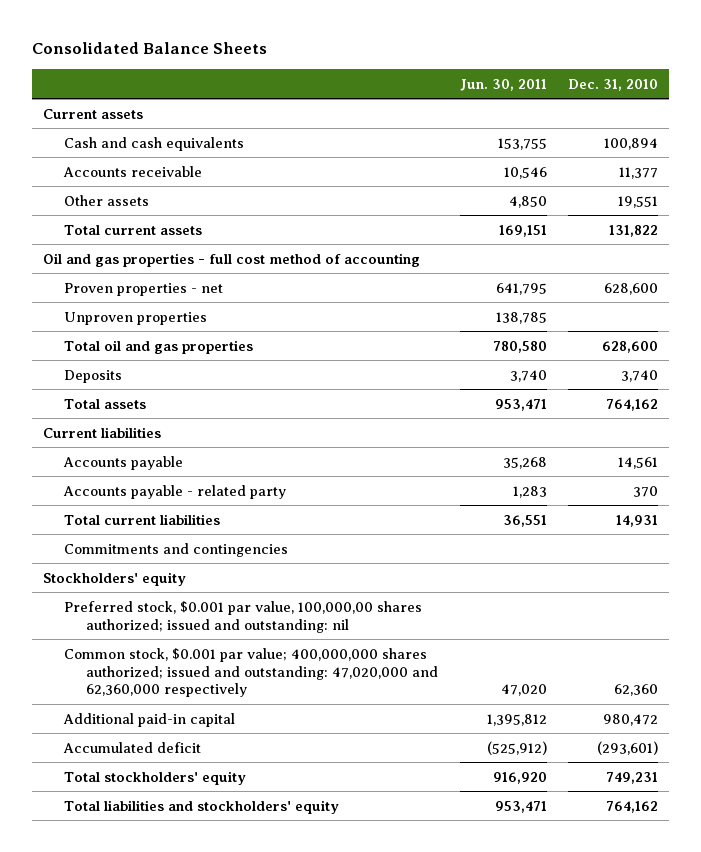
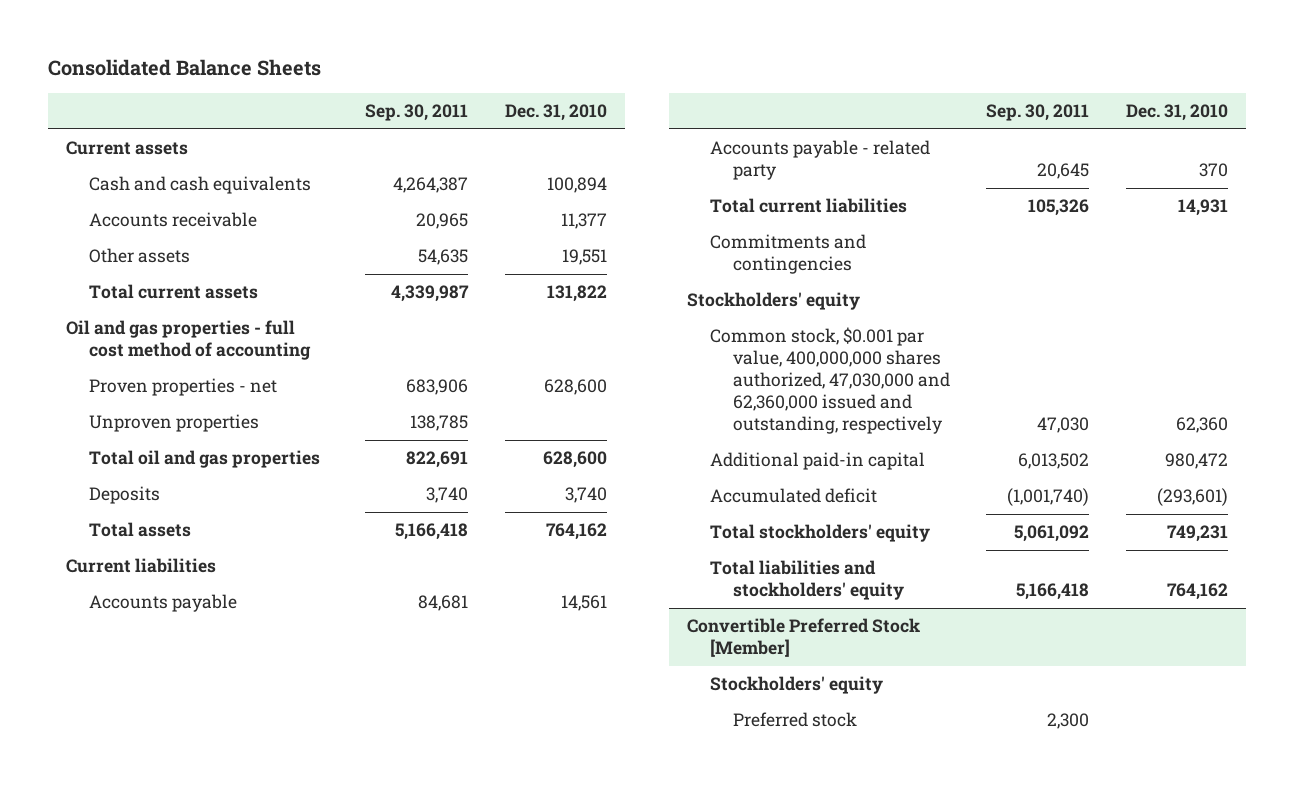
[459,78,547,91] Jun. 30, 2011 -> none
none -> [365,104,469,122] Sep. 30, 2011
[64,600,423,633] Preferred stock, $0.001 par value, 100,000,00 shares authorized; issued and outstanding: nil -> none
[64,647,438,698] Common stock, $0.001 par value; 400,000,000 shares authorized; issued and outstanding: 47,020,000 and 62,360,000 respectively -> [709,327,950,435] Common stock, $0.001 par value, 400,000,000 shares authorized, 47,030,000 and 62,360,000 issued and outstanding, respectively
none -> [687,618,921,658] Convertible Preferred Stock [Member]
none -> [709,676,883,695] Stockholders' equity
none -> [732,712,857,728] Preferred stock

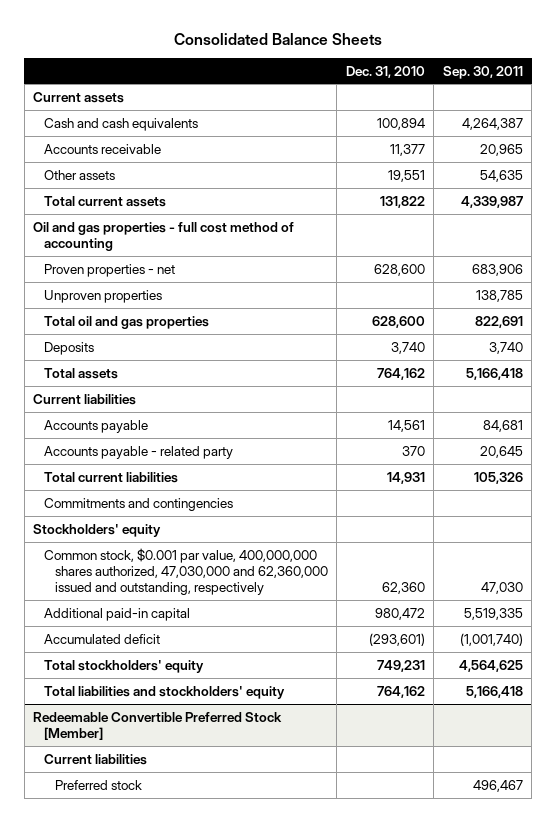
[1018,453,1090,470] 6,013,502 -> [463,607,523,620] 5,519,335
[1014,525,1090,543] 5,061,092 -> [458,659,523,672] 4,564,625
[709,676,883,695] Stockholders' equity -> none
[687,618,921,658] Convertible Preferred Stock [Member] -> [33,711,283,740] Redeemable Convertible Preferred Stock [Member]
none -> [44,753,148,765] Current liabilities
[1047,713,1090,730] 2,300 -> [472,779,523,792] 496,467

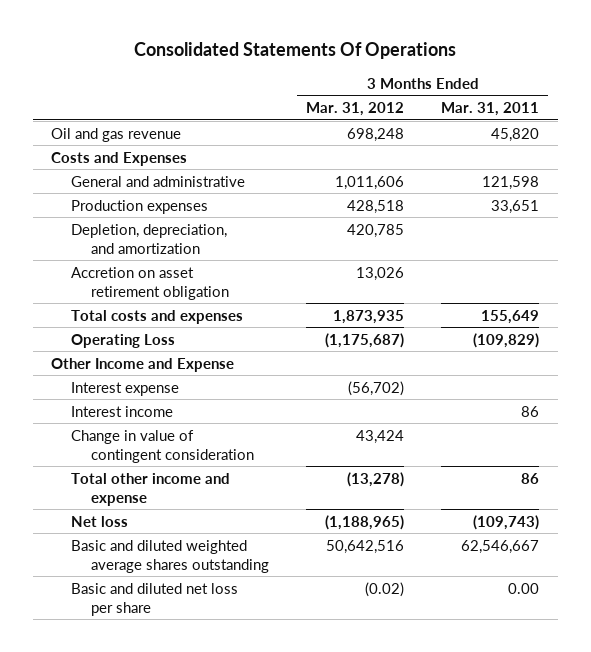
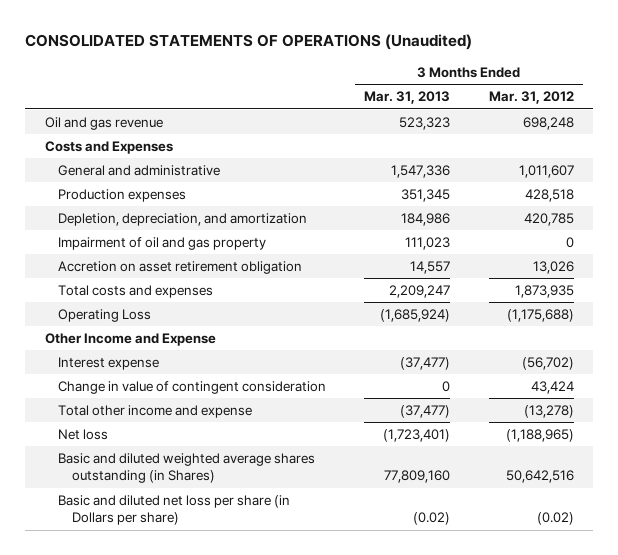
[134,42,457,60] Consolidated Statements Of Operations -> [25,34,473,51] CONSOLIDATED STATEMENTS OF OPERATIONS (Unaudited)
[441,101,540,116] Mar. 31, 2011 -> none
none -> [364,91,451,105] Mar. 31, 2013
[334,175,404,190] 1,011,606 -> [518,164,574,178] 1,011,607
none -> [58,236,267,250] Impairment of oil and gas property
[324,332,404,348] (1,175,687) -> [506,308,574,322] (1,175,688)
[70,405,173,417] Interest income -> none
[70,539,269,573] Basic and diluted weighted average shares outstanding -> [58,452,316,484] Basic and diluted weighted average shares outstanding (in Shares)
[70,582,238,616] Basic and diluted net loss per share -> [58,494,291,526] Basic and diluted net loss per share (in Dollars per share)

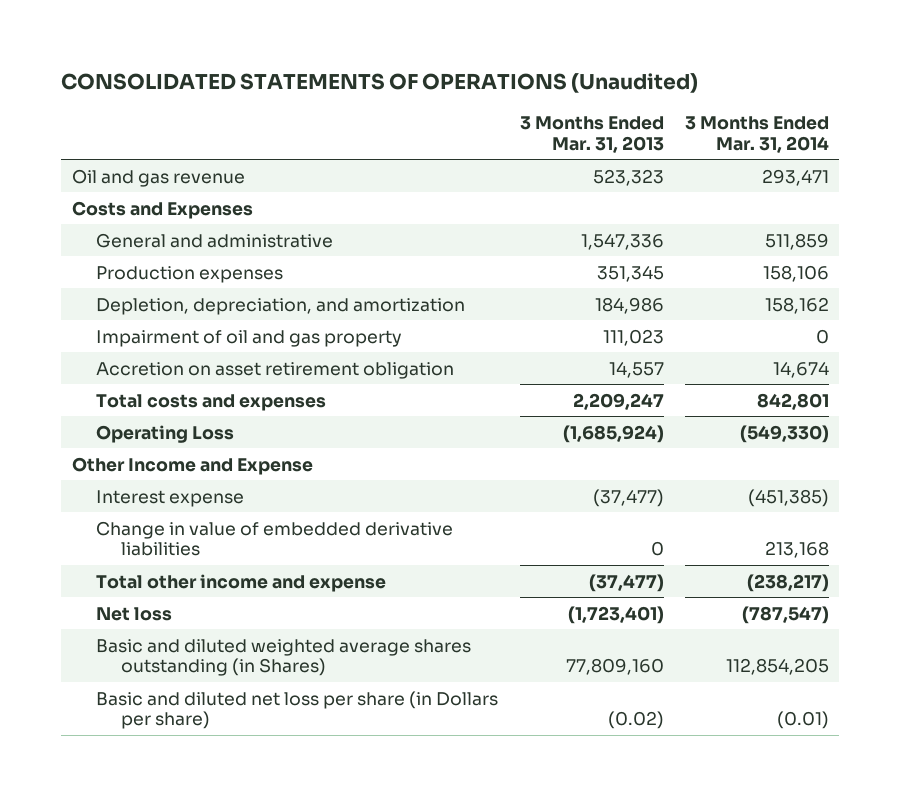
[488,91,574,105] Mar. 31, 2012 -> none
none -> [684,116,829,153] 3 Months Ended Mar. 31, 2014
[58,380,327,394] Change in value of contingent consideration -> none
none -> [96,520,454,557] Change in value of embedded derivative liabilities

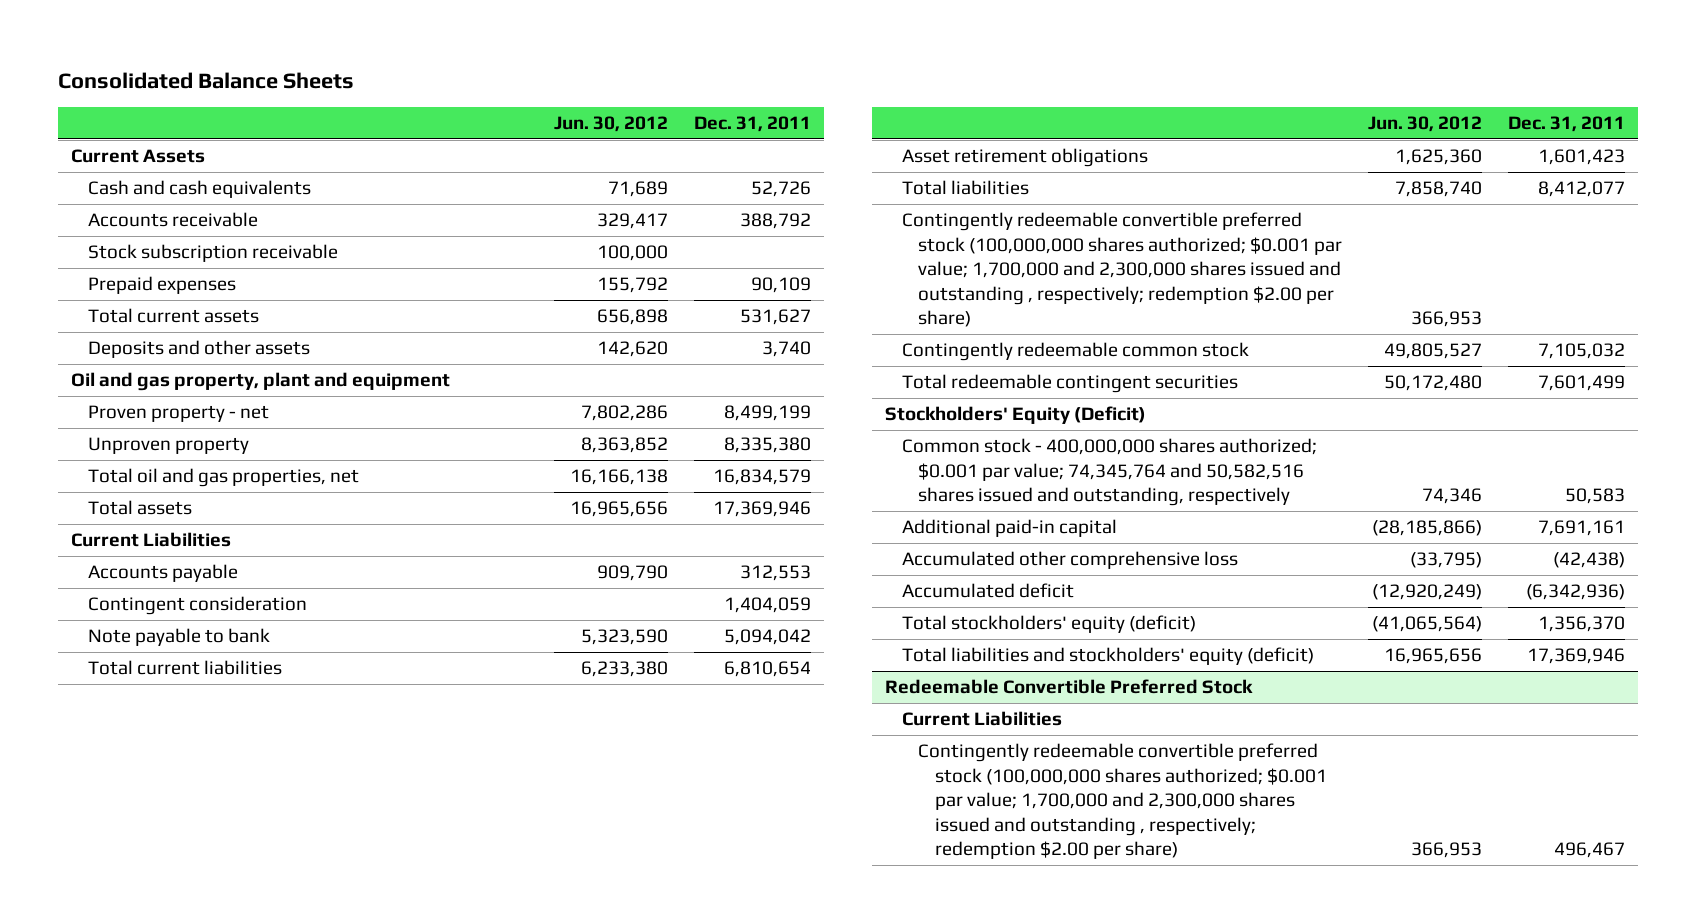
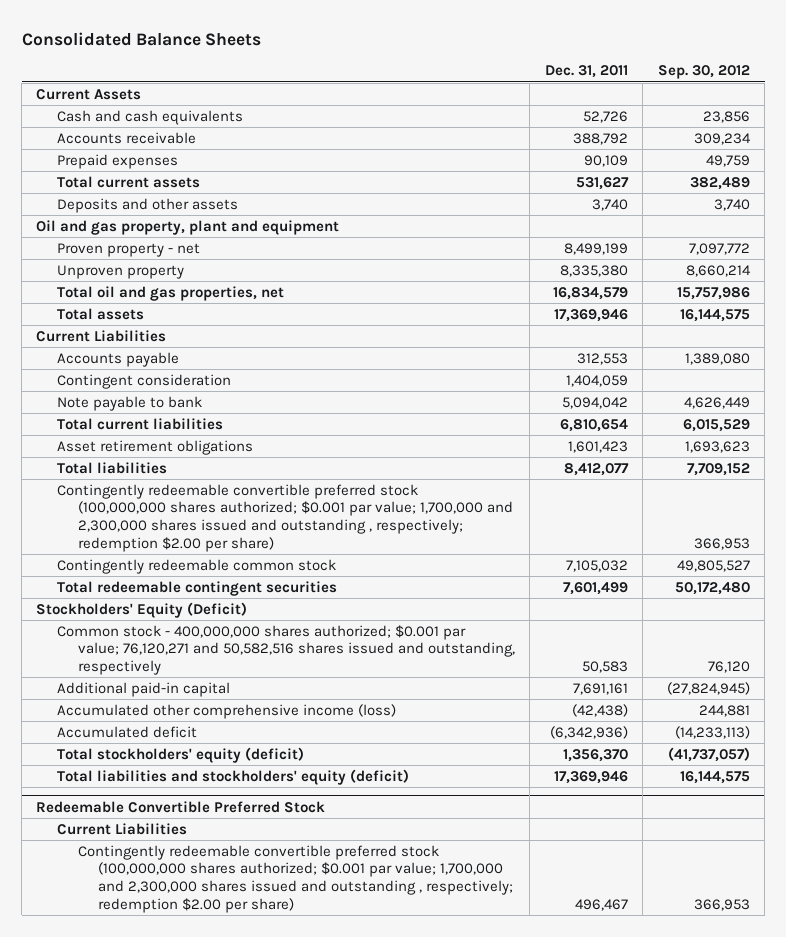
[554,116,669,133] Jun. 30, 2012 -> none
none -> [657,65,750,80] Sep. 30, 2012
[87,244,338,263] Stock subscription receivable -> none
[901,438,1317,507] Common stock - 400,000,000 shares authorized; $0.001 par value; 74,345,764 and 50,582,516 shares issued and outstanding, respectively -> [57,624,515,676] Common stock - 400,000,000 shares authorized; $0.001 par value; 76,120,271 and 50,582,516 shares issued and outstanding, respectively
[901,551,1238,570] Accumulated other comprehensive loss -> [57,703,397,719] Accumulated other comprehensive income (loss)

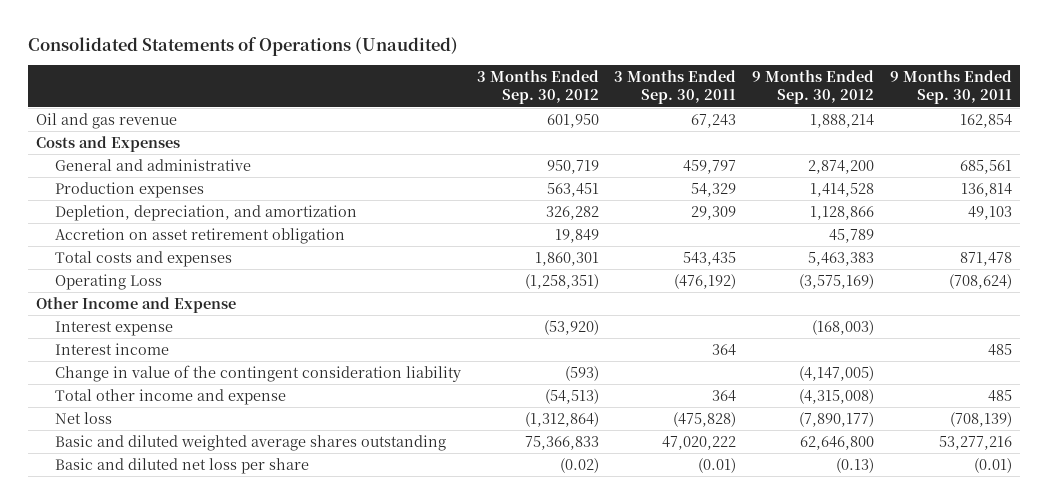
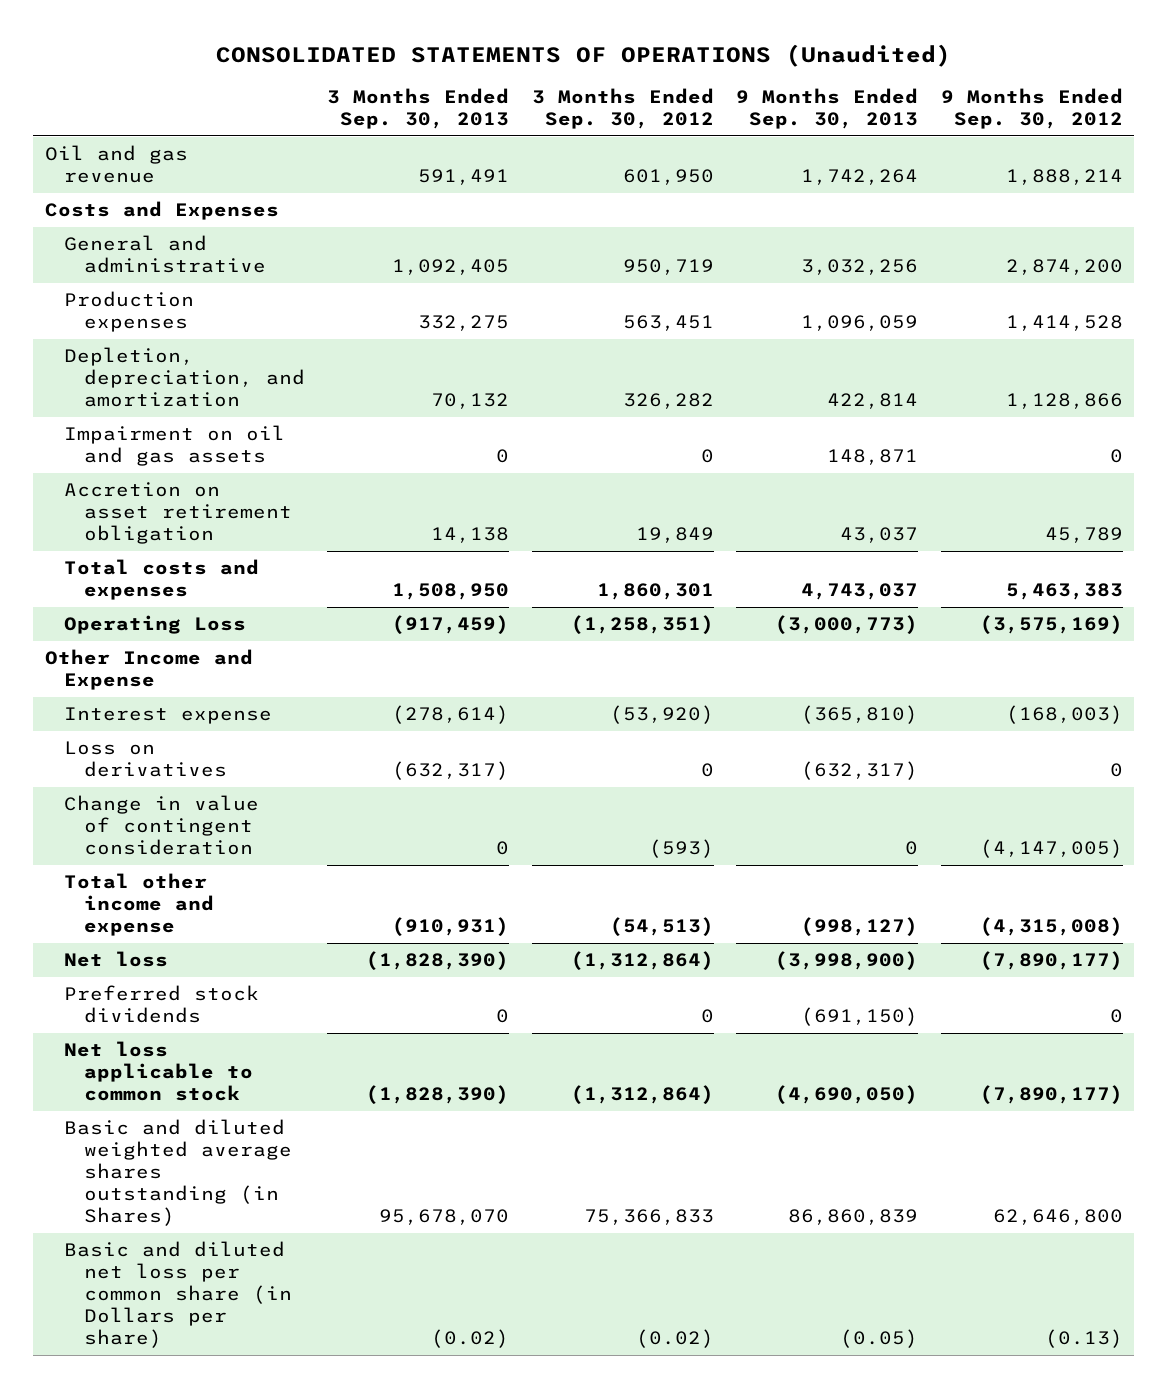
[28,36,459,56] Consolidated Statements of Operations (Unaudited) -> [215,43,951,67] CONSOLIDATED STATEMENTS OF OPERATIONS (Unaudited)
[614,70,737,105] 3 Months Ended Sep. 30, 2011 -> none
[890,70,1013,105] 9 Months Ended Sep. 30, 2011 -> none
none -> [327,88,510,130] 3 Months Ended Sep. 30, 2013
none -> [736,88,919,130] 9 Months Ended Sep. 30, 2013
none -> [64,425,286,467] Impairment on oil and gas assets
[54,342,169,355] Interest income -> none
none -> [64,741,227,778] Loss on derivatives
[54,364,461,382] Change in value of the contingent consideration liability -> [64,795,260,856] Change in value of contingent consideration
none -> [64,985,260,1024] Preferred stock dividends
none -> [64,1041,253,1102] Net loss applicable to common stock
[54,434,446,451] Basic and diluted weighted average shares outstanding -> [64,1119,292,1227] Basic and diluted weighted average shares outstanding (in Shares)
[54,457,309,474] Basic and diluted net loss per share -> [64,1241,292,1349] Basic and diluted net loss per common share (in Dollars per share)

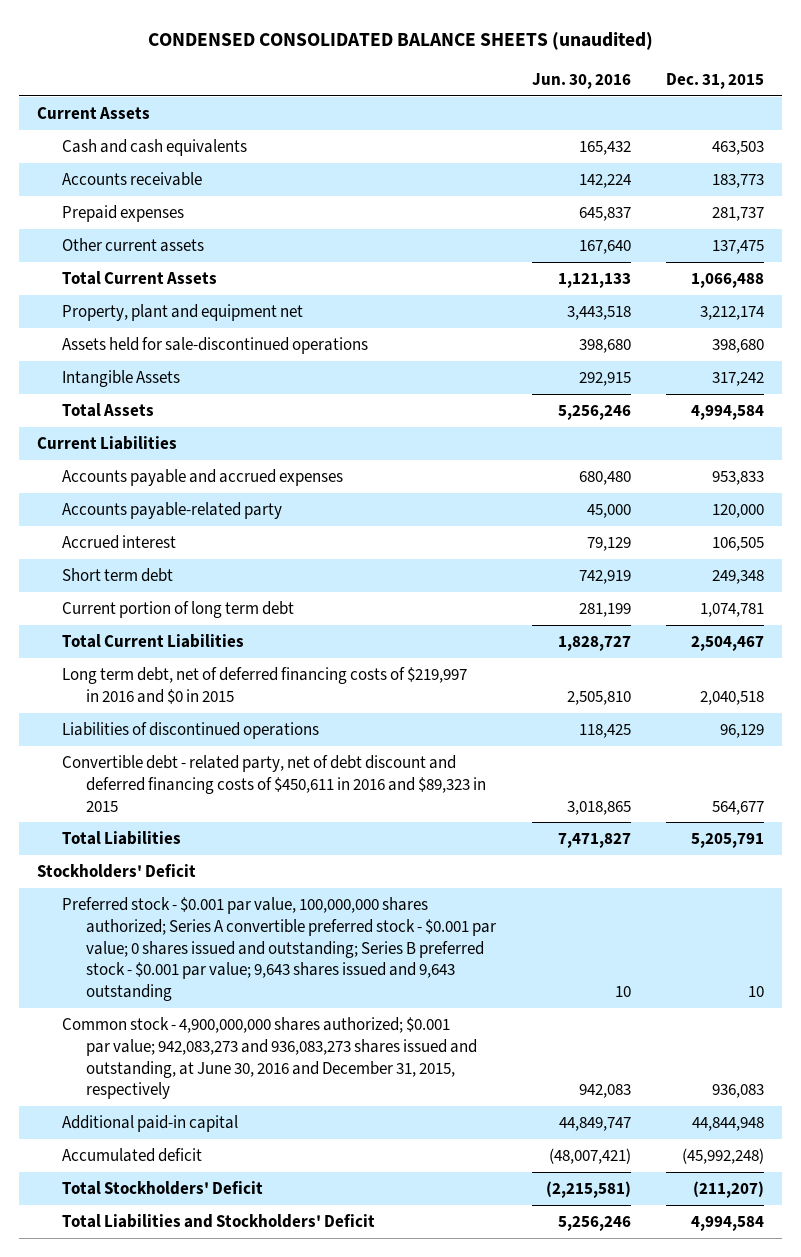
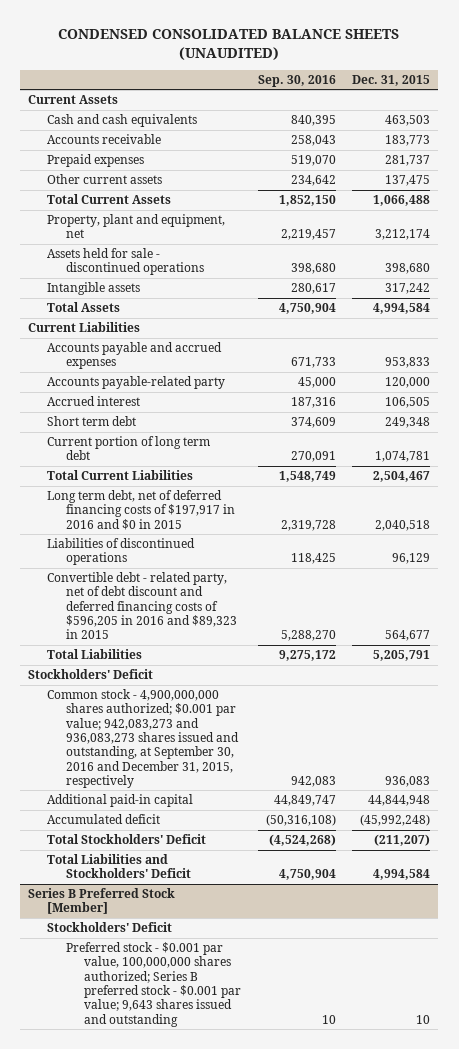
[147,31,653,50] CONDENSED CONSOLIDATED BALANCE SHEETS (unaudited) -> [58,28,400,60] CONDENSED CONSOLIDATED BALANCE SHEETS (UNAUDITED)
[531,72,631,89] Jun. 30, 2016 -> none
none -> [257,75,336,88] Sep. 30, 2016
[61,304,303,322] Property, plant and equipment net -> [47,214,226,239] Property, plant and equipment, net
[61,337,368,355] Assets held for sale-discontinued operations -> [47,248,204,276] Assets held for sale - discontinued operations
[61,370,180,388] Intangible Assets -> [47,282,141,296] Intangible assets
[61,667,467,704] Long term debt, net of deferred financing costs of $219,997 in 2016 and $0 in 2015 -> [47,490,235,530] Long term debt, net of deferred financing costs of $197,917 in 2016 and $0 in 2015
[61,755,487,812] Convertible debt - related party, net of debt discount and deferred financing costs of $450,611 in 2016 and $89,323 in 2015 -> [47,572,237,640] Convertible debt - related party, net of debt discount and deferred financing costs of $596,205 in 2016 and $89,323 in 2015
[61,897,497,1002] Preferred stock - $0.001 par value, 100,000,000 shares authorized; Series A convertible preferred stock - $0.001 par value; 0 shares issued and outstanding; Series B preferred stock - $0.001 par value; 9,643 shares issued and 9,643 outstanding -> none
[61,1017,478,1100] Common stock - 4,900,000,000 shares authorized; $0.001 par value; 942,083,273 and 936,083,273 shares issued and outstanding, at June 30, 2016 and December 31, 2015, respectively -> [47,689,239,788] Common stock - 4,900,000,000 shares authorized; $0.001 par value; 942,083,273 and 936,083,273 shares issued and outstanding, at September 30, 2016 and December 31, 2015, respectively
none -> [28,888,176,915] Series B Preferred Stock [Member]
none -> [47,922,173,933] Stockholders' Deficit
none -> [65,942,242,1027] Preferred stock - $0.001 par value, 100,000,000 shares authorized; Series B preferred stock - $0.001 par value; 9,643 shares issued and outstanding

